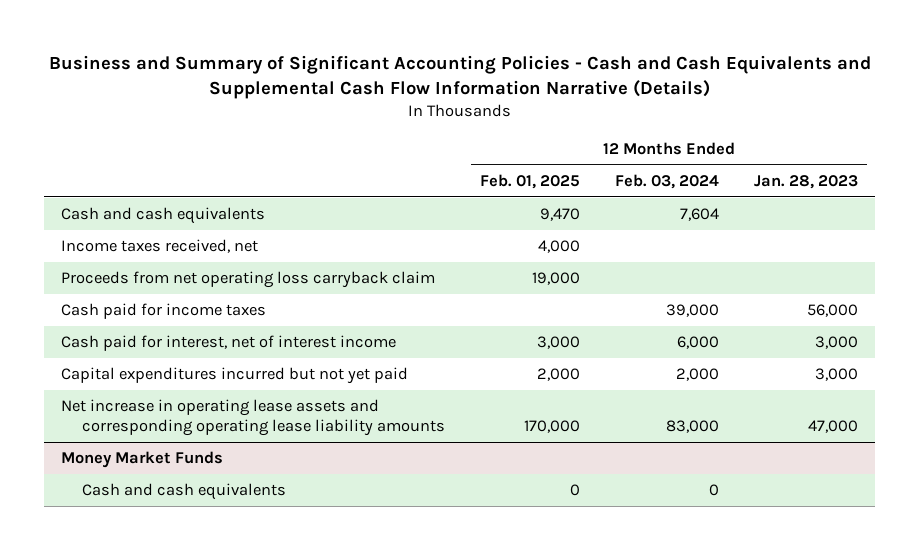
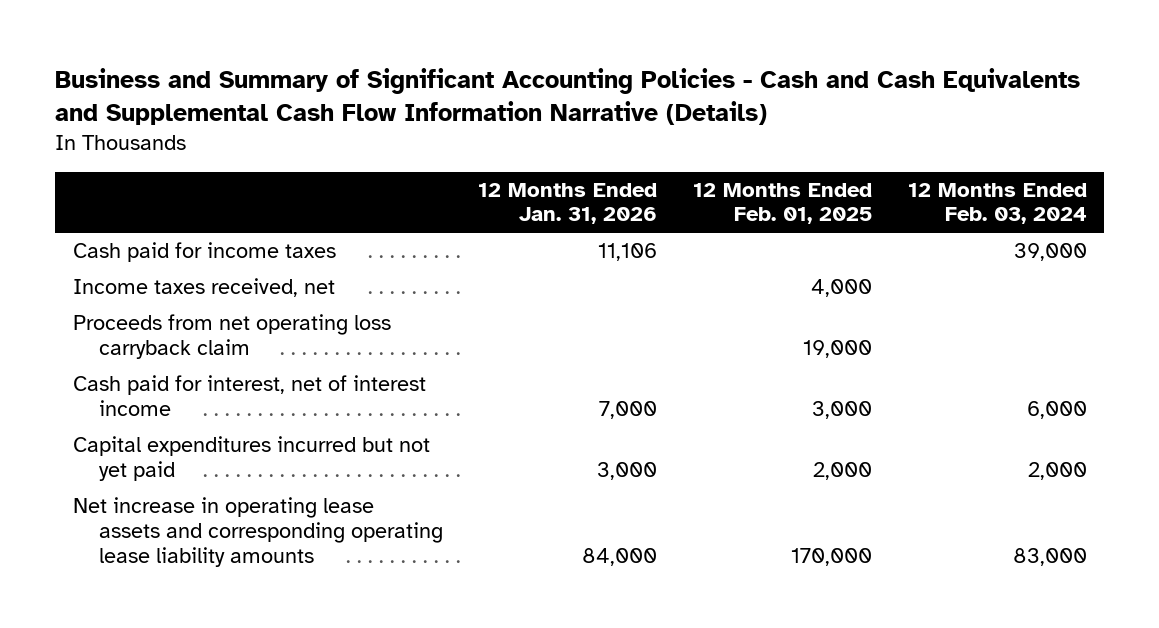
[753,174,858,189] Jan. 28, 2023 -> none
none -> [478,182,658,225] 12 Months Ended Jan. 31, 2026
[61,207,266,225] Cash and cash equivalents -> none
[61,303,267,320] Cash paid for income taxes -> [72,242,336,263] Cash paid for income taxes
[61,451,224,469] Money Market Funds -> none
[81,483,286,501] Cash and cash equivalents -> none

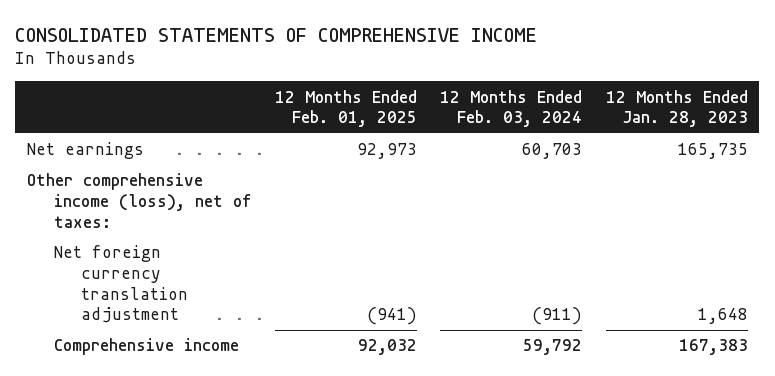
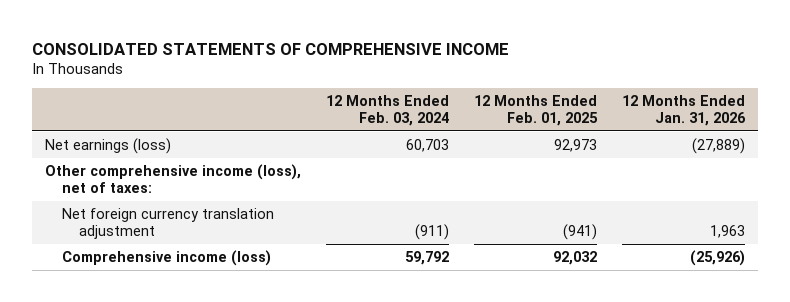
[605,89,748,128] 12 Months Ended Jan. 28, 2023 -> none
none -> [622,95,747,126] 12 Months Ended Jan. 31, 2026
[26,142,144,160] Net earnings -> [44,138,171,155] Net earnings (loss)
[53,338,239,356] Comprehensive income -> [62,250,272,267] Comprehensive income (loss)

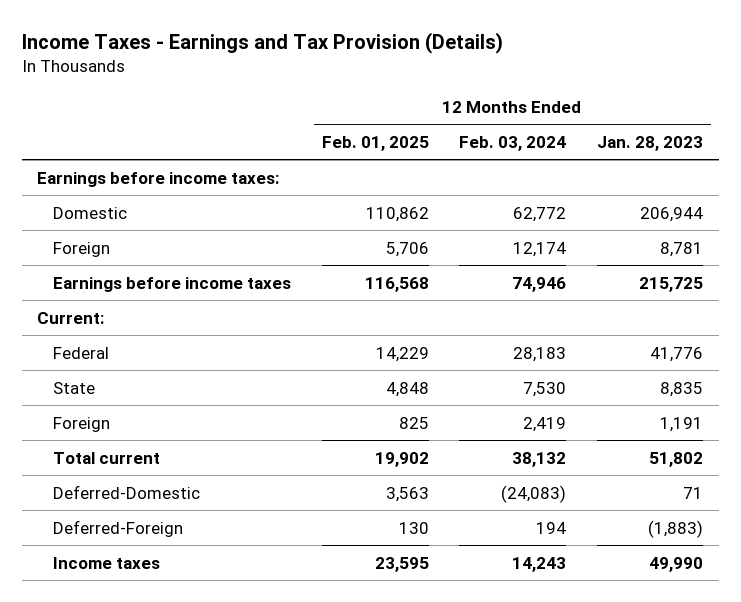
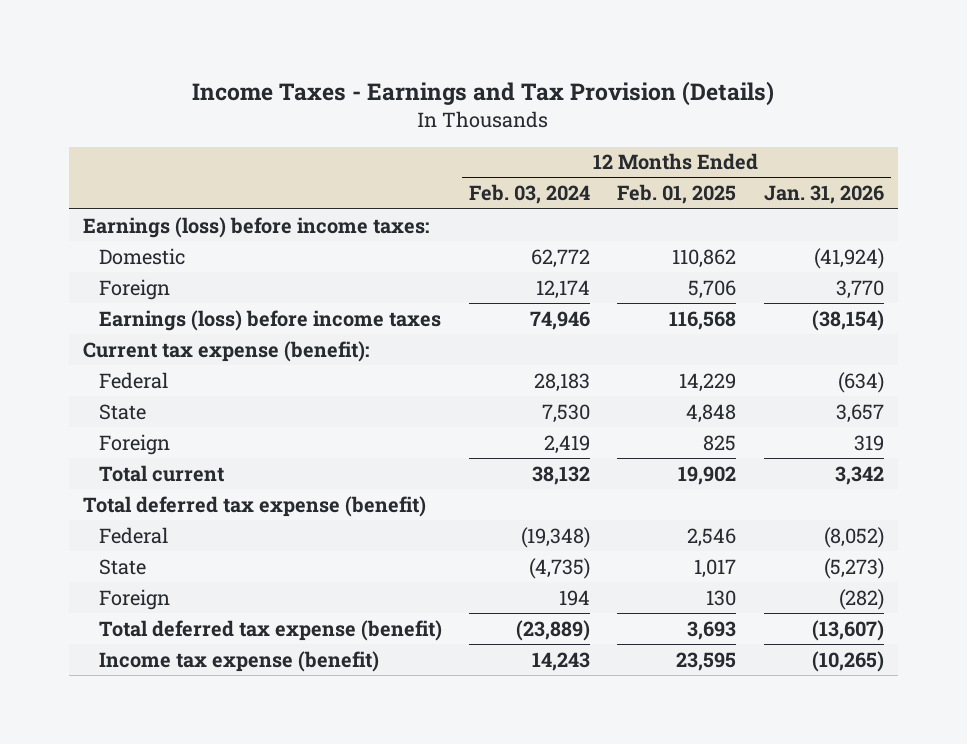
[597,135,704,151] Jan. 28, 2023 -> none
none -> [763,185,884,205] Jan. 31, 2026
[37,171,280,187] Earnings before income taxes: -> [82,216,429,238] Earnings (loss) before income taxes:
[52,276,291,292] Earnings before income taxes -> [98,309,441,331] Earnings (loss) before income taxes
[37,311,105,324] Current: -> [82,340,369,362] Current tax expense (benefit):
[52,484,200,499] Deferred-Domestic -> none
none -> [82,495,426,517] Total deferred tax expense (benefit)
none -> [98,526,168,544] Federal
none -> [98,558,146,575] State
[52,519,183,537] Deferred-Foreign -> [98,588,170,610] Foreign
none -> [98,619,442,641] Total deferred tax expense (benefit)
[52,556,160,569] Income taxes -> [98,650,379,672] Income tax expense (benefit)

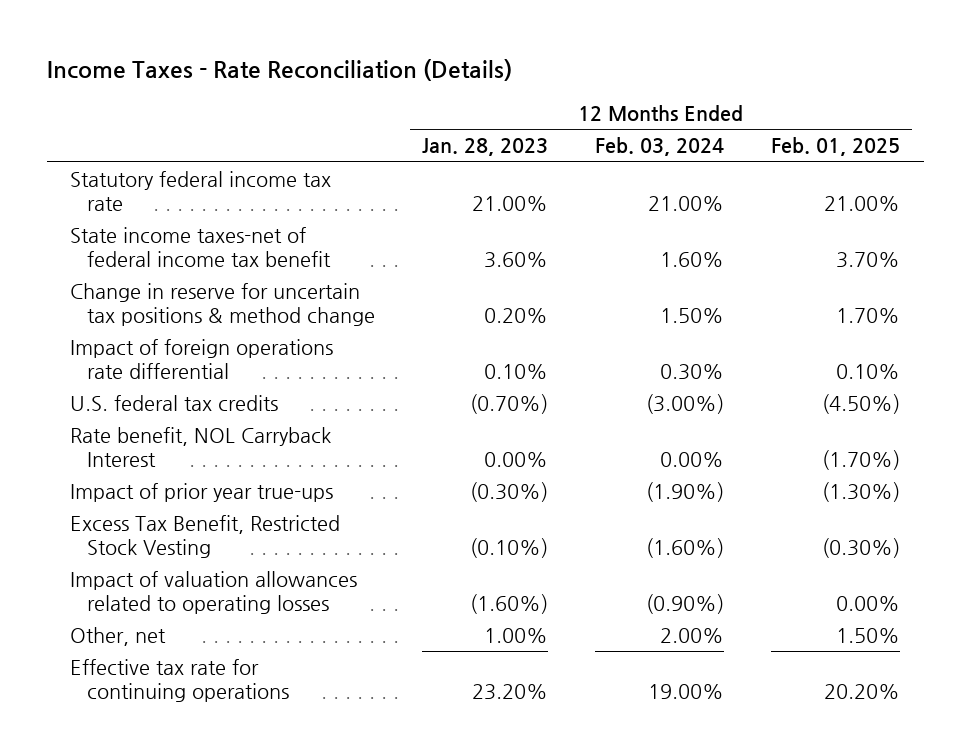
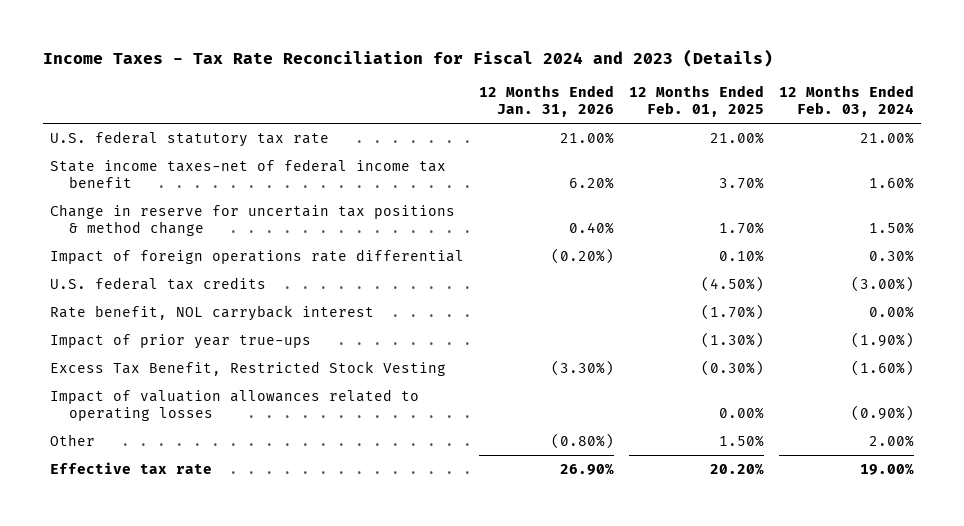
[46,59,512,82] Income Taxes - Rate Reconciliation (Details) -> [42,49,773,68] Income Taxes - Tax Rate Reconciliation for Fiscal 2024 and 2023 (Details)
[422,138,549,157] Jan. 28, 2023 -> none
none -> [479,85,615,118] 12 Months Ended Jan. 31, 2026
[70,171,332,212] Statutory federal income tax rate -> [50,130,330,147] U.S. federal statutory tax rate
[70,427,332,468] Rate benefit, NOL Carryback Interest -> [50,304,375,321] Rate benefit, NOL carryback interest
[70,627,167,647] Other, net -> [50,433,96,446] Other
[70,659,289,703] Effective tax rate for continuing operations -> [50,461,213,474] Effective tax rate

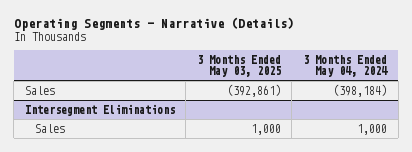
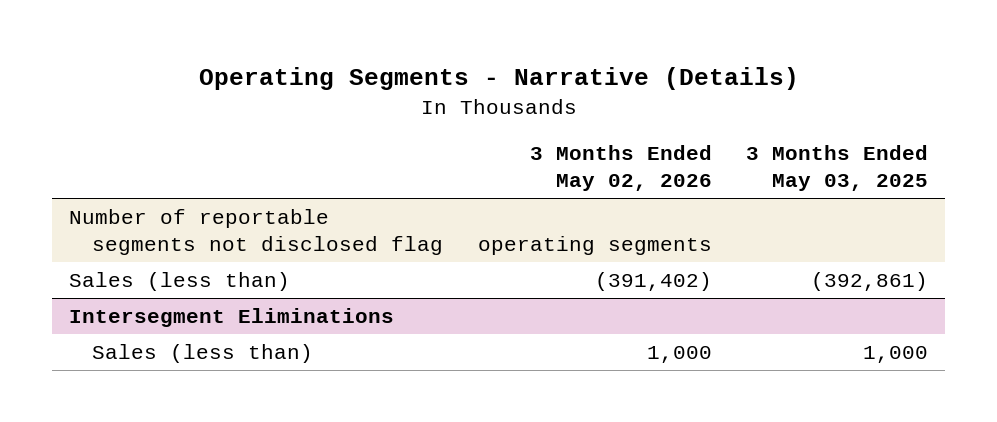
[302,54,388,78] 3 Months Ended May 04, 2024 -> none
none -> [529,144,712,192] 3 Months Ended May 02, 2026
none -> [69,208,444,256] Number of reportable segments not disclosed flag
[24,85,55,95] Sales -> [69,271,291,291] Sales (less than)
[35,123,66,133] Sales -> [92,343,314,363] Sales (less than)

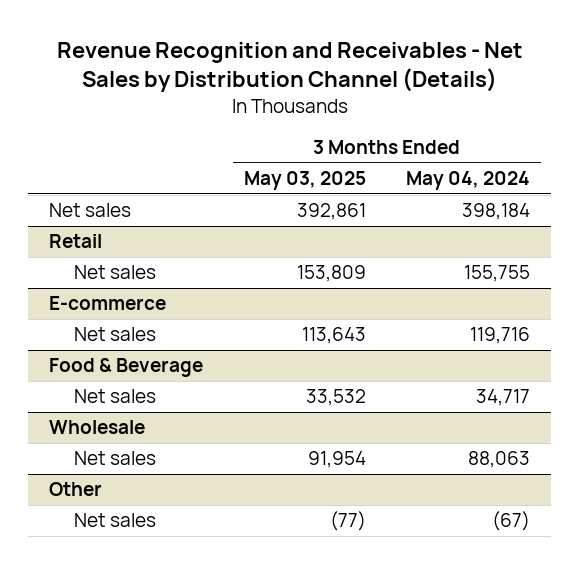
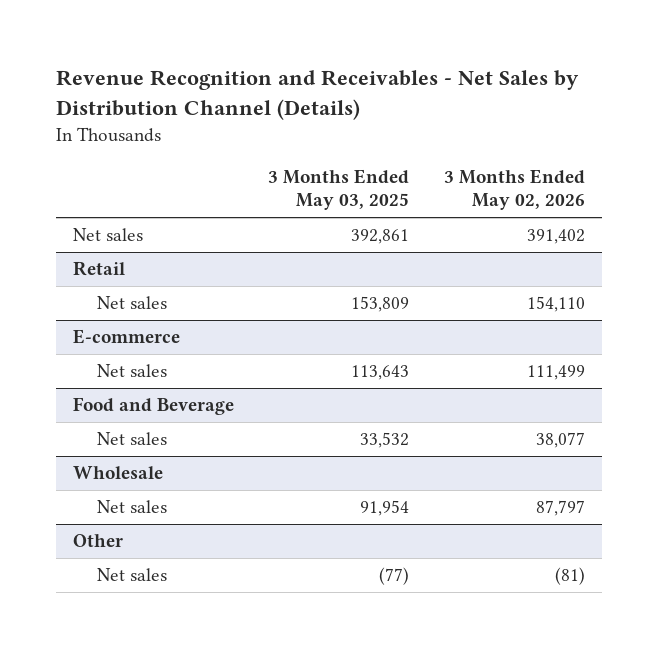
[406,171,531,191] May 04, 2024 -> none
none -> [444,169,586,211] 3 Months Ended May 02, 2026
[48,358,203,378] Food & Beverage -> [72,397,234,416] Food and Beverage

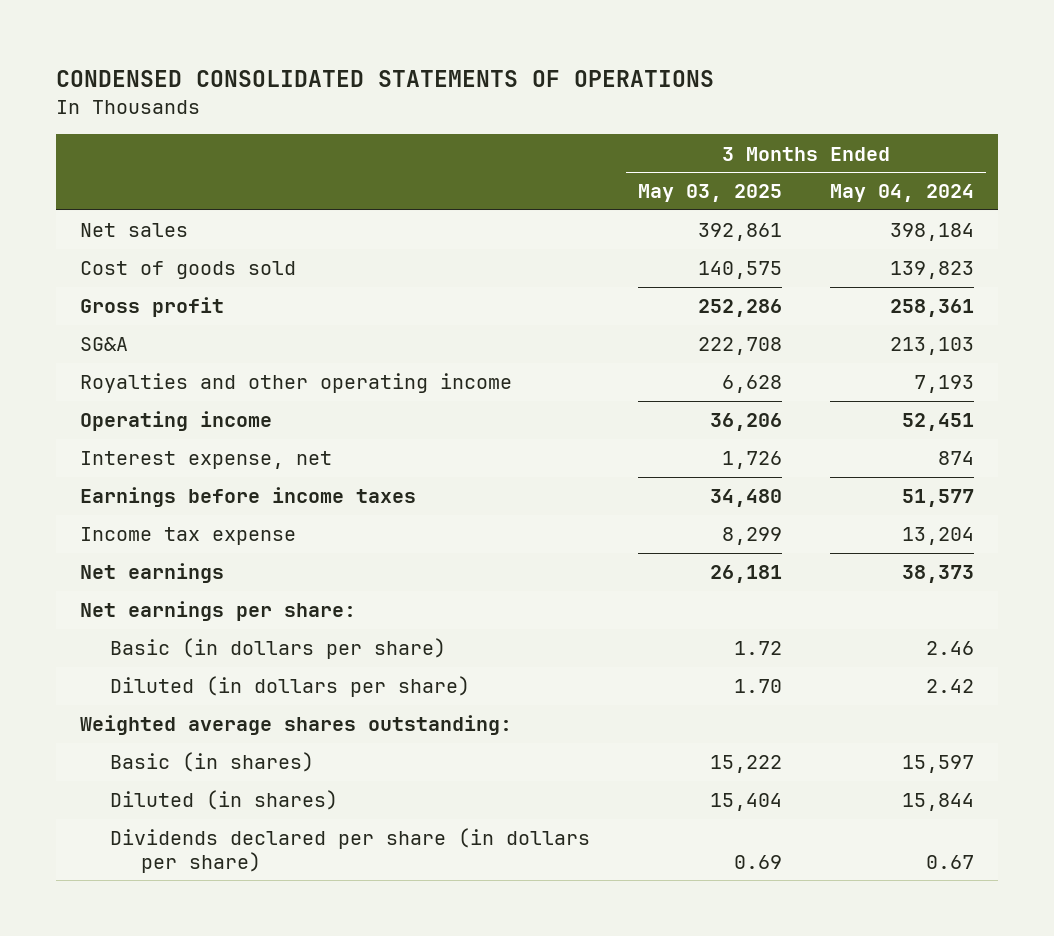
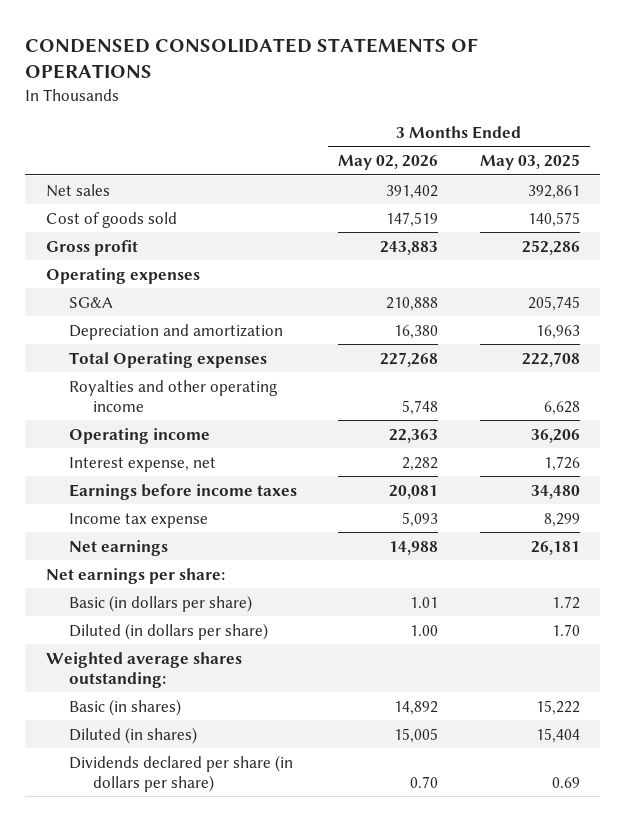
[830,184,975,203] May 04, 2024 -> none
none -> [338,155,439,171] May 02, 2026
none -> [45,267,200,284] Operating expenses
[698,337,783,356] 222,708 -> [527,295,580,311] 205,745
none -> [69,323,284,340] Depreciation and amortization
none -> [69,351,268,368] Total Operating expenses

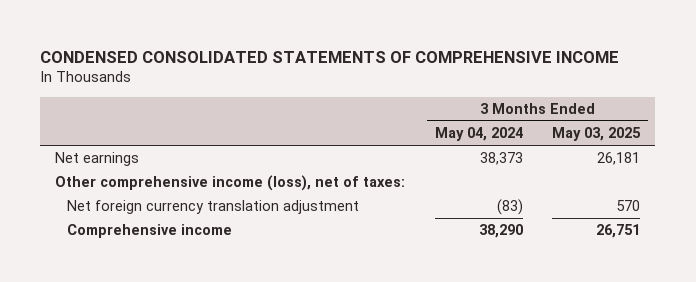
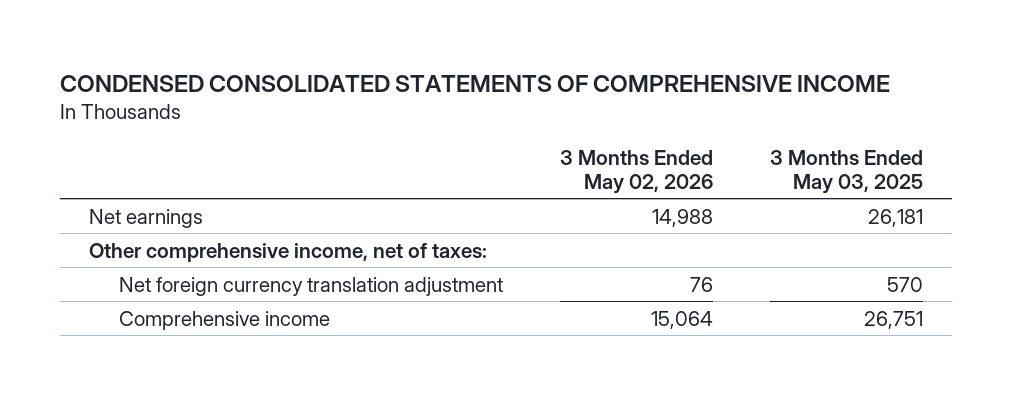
[434,127,523,142] May 04, 2024 -> none
none -> [560,149,714,194] 3 Months Ended May 02, 2026
[55,175,406,192] Other comprehensive income (loss), net of taxes: -> [88,242,487,262] Other comprehensive income, net of taxes:

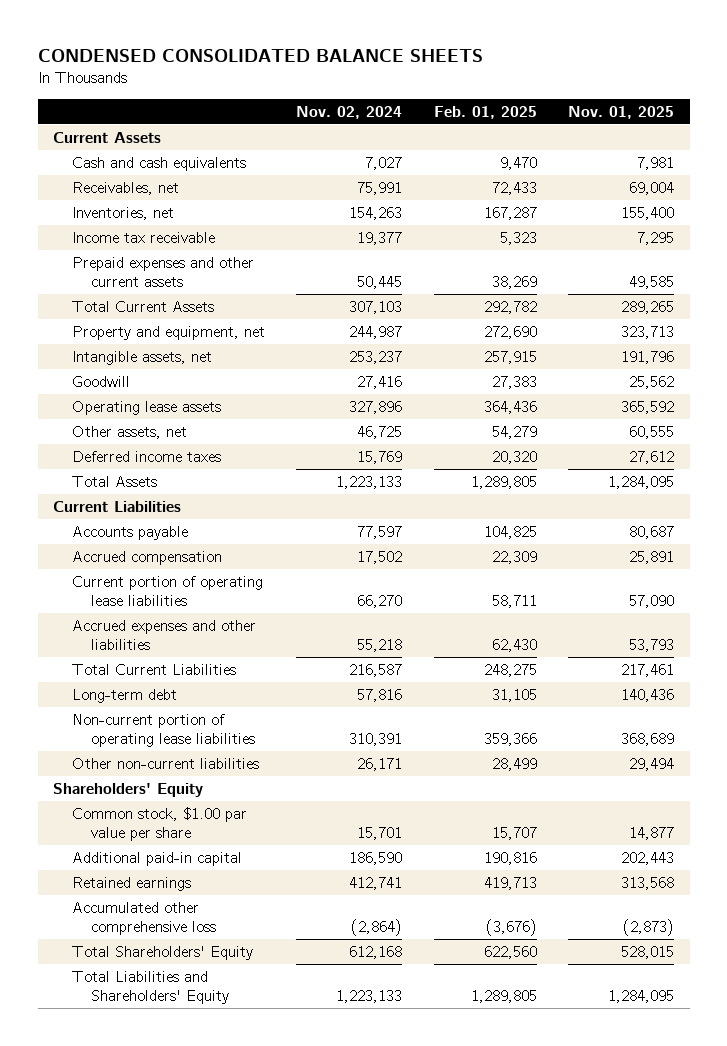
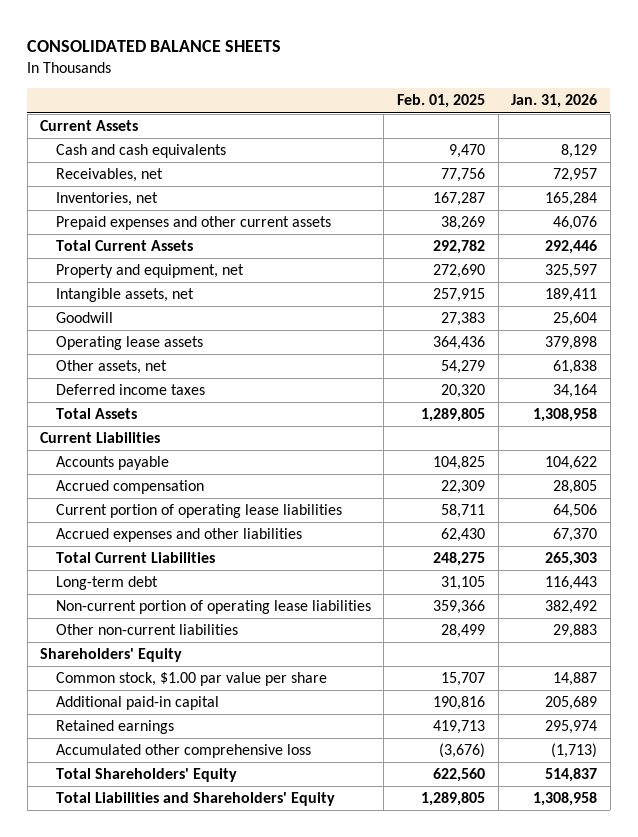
[37,49,483,63] CONDENSED CONSOLIDATED BALANCE SHEETS -> [27,39,282,52] CONSOLIDATED BALANCE SHEETS
[296,105,403,119] Nov. 02, 2024 -> none
[567,105,674,119] Nov. 01, 2025 -> none
none -> [511,94,598,109] Jan. 31, 2026
[491,181,537,195] 72,433 -> [441,168,486,183] 77,756
[72,231,216,243] Income tax receivable -> none

